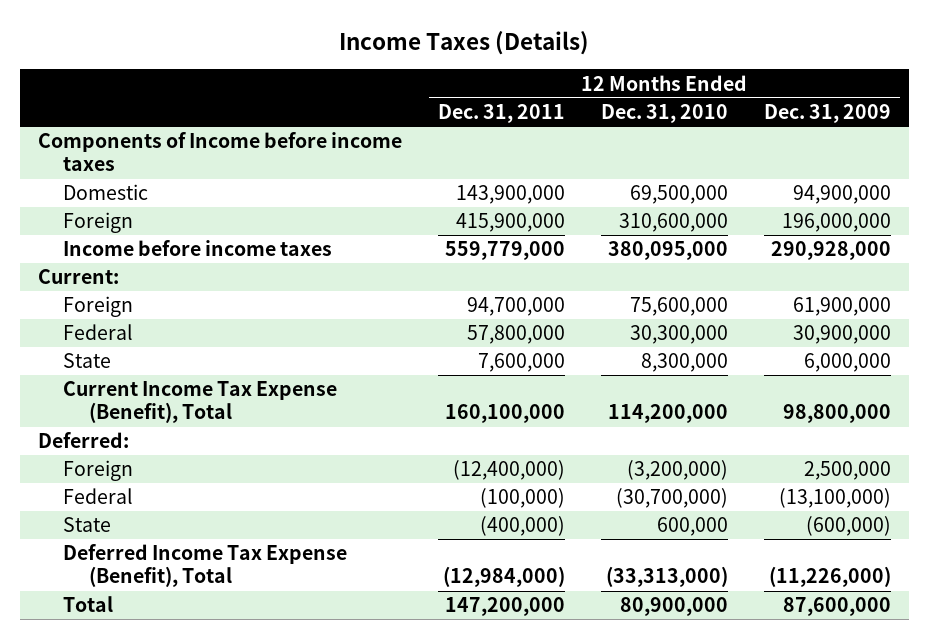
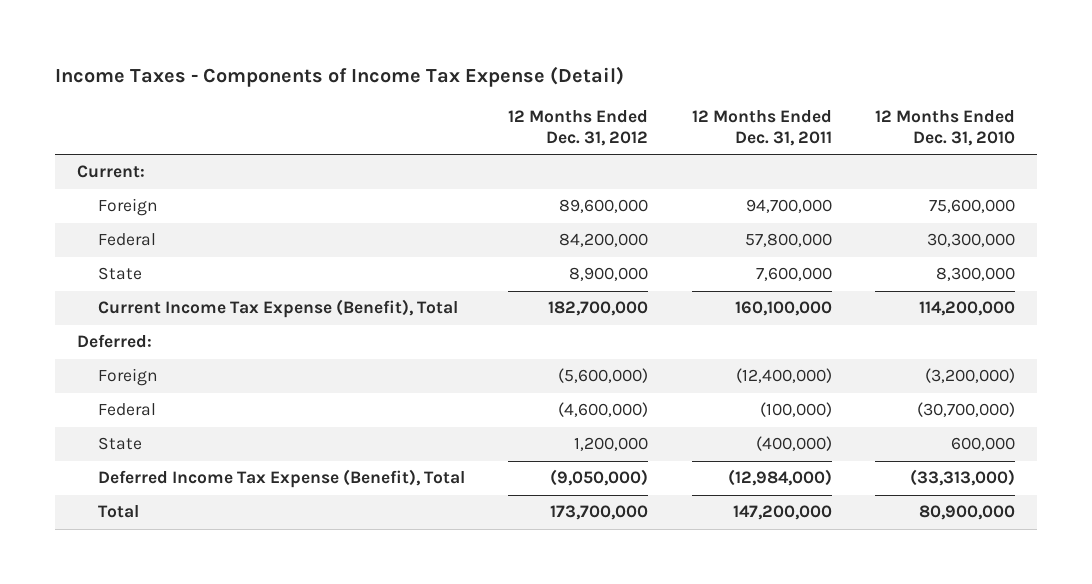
[339,30,590,55] Income Taxes (Details) -> [55,66,625,88] Income Taxes - Components of Income Tax Expense (Detail)
[763,104,891,124] Dec. 31, 2009 -> none
none -> [508,109,649,146] 12 Months Ended Dec. 31, 2012
[37,132,402,172] Components of Income before income taxes -> none
[63,184,149,201] Domestic -> none
[63,212,134,234] Foreign -> none
[63,240,333,257] Income before income taxes -> none

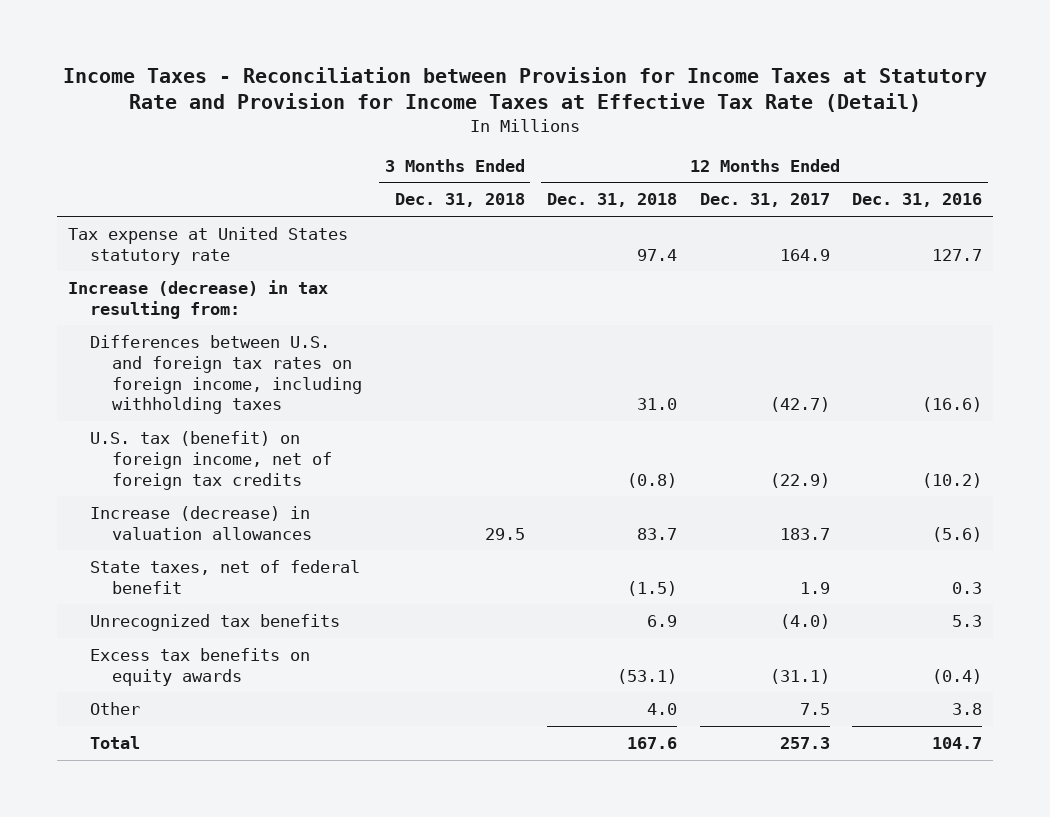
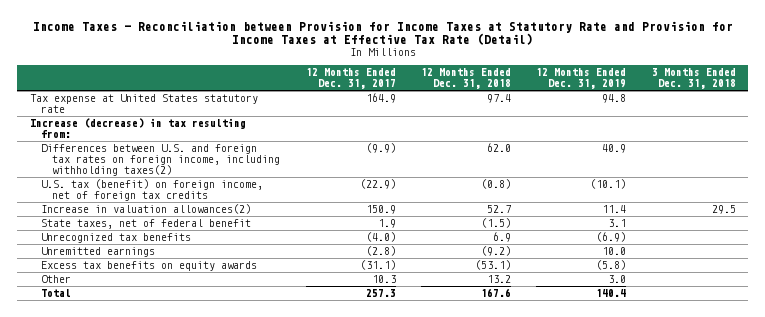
[852,193,983,208] Dec. 31, 2016 -> none
none -> [536,68,627,90] 12 Months Ended Dec. 31, 2019
[90,335,363,415] Differences between U.S. and foreign tax rates on foreign income, including withholding taxes -> [40,144,281,177] Differences between U.S. and foreign tax rates on foreign income, including withholding taxes(2)
[637,398,678,411] 31.0 -> [486,143,511,153] 62.0
[769,397,830,413] (42.7) -> [365,143,396,154] (9.9)
[90,506,313,540] Increase (decrease) in valuation allowances -> [40,204,251,215] Increase in valuation allowances(2)
[637,527,678,540] 83.7 -> [486,205,511,214] 52.7
[779,527,830,540] 183.7 -> [365,205,396,215] 150.9
none -> [40,247,155,258] Unremitted earnings
[647,703,678,716] 4.0 -> [486,275,511,284] 13.2
[799,703,830,716] 7.5 -> [371,275,396,284] 10.3

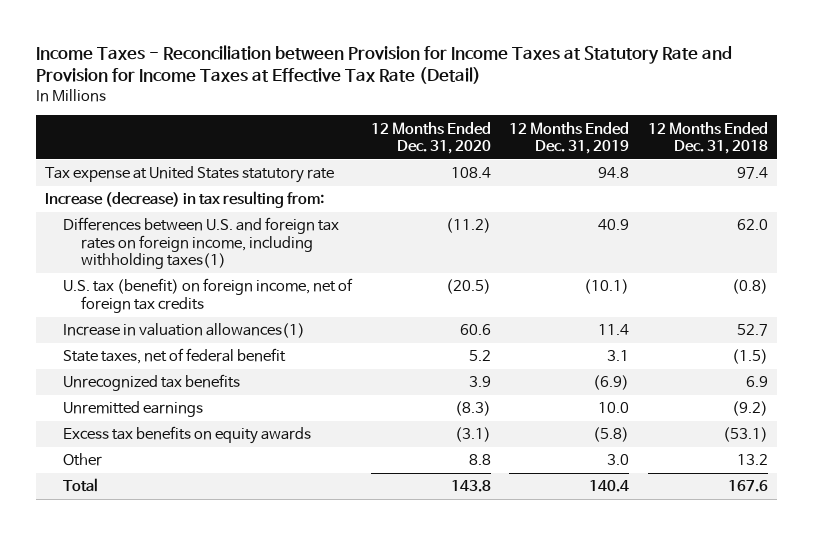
[305,68,396,90] 12 Months Ended Dec. 31, 2017 -> none
[651,68,736,90] 3 Months Ended Dec. 31, 2018 -> none
none -> [370,121,491,154] 12 Months Ended Dec. 31, 2020
[40,144,281,177] Differences between U.S. and foreign tax rates on foreign income, including withholding taxes(2) -> [63,217,340,269] Differences between U.S. and foreign tax rates on foreign income, including withholding taxes(1)
[40,204,251,215] Increase in valuation allowances(2) -> [63,323,306,339] Increase in valuation allowances(1)

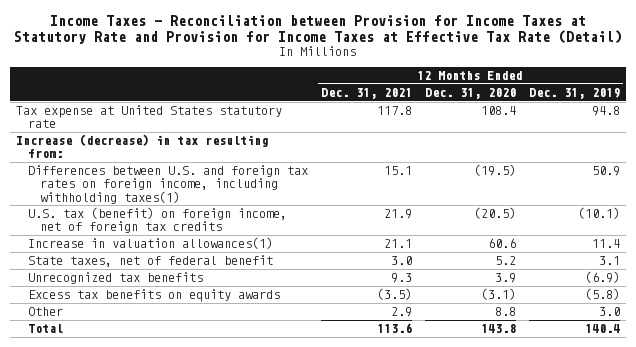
[647,121,768,154] 12 Months Ended Dec. 31, 2018 -> none
none -> [321,88,413,100] Dec. 31, 2021
[445,218,491,234] (11.2) -> [473,164,516,177] (19.5)
[598,219,630,231] 40.9 -> [591,166,620,177] 50.9
[63,401,204,418] Unremitted earnings -> none

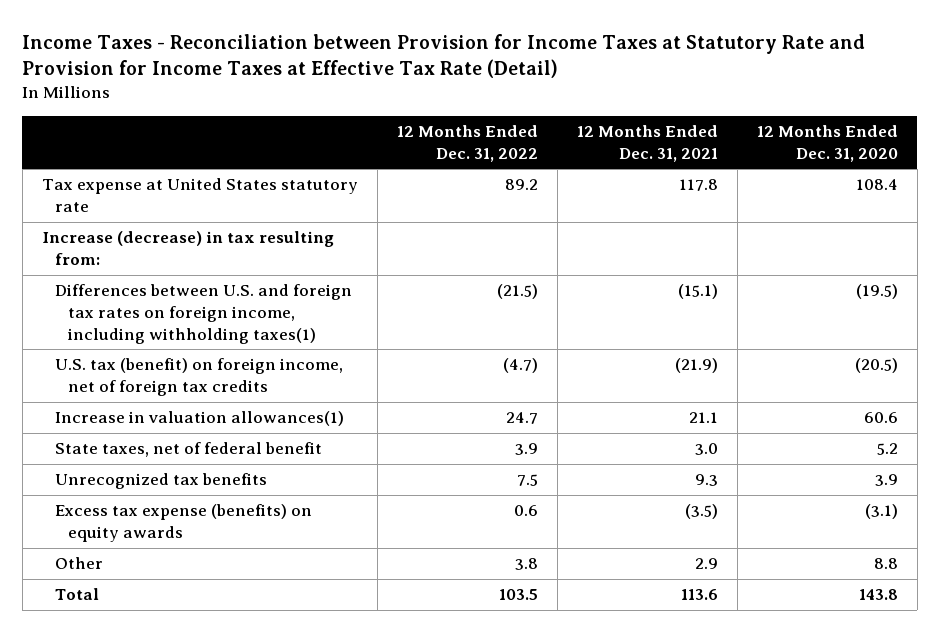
[528,88,620,100] Dec. 31, 2019 -> none
none -> [396,125,538,162] 12 Months Ended Dec. 31, 2022
[384,166,413,176] 15.1 -> [677,284,718,300] (15.1)
[384,209,413,220] 21.9 -> [674,358,718,374] (21.9)
[28,289,281,303] Excess tax benefits on equity awards -> [54,504,312,543] Excess tax expense (benefits) on equity awards

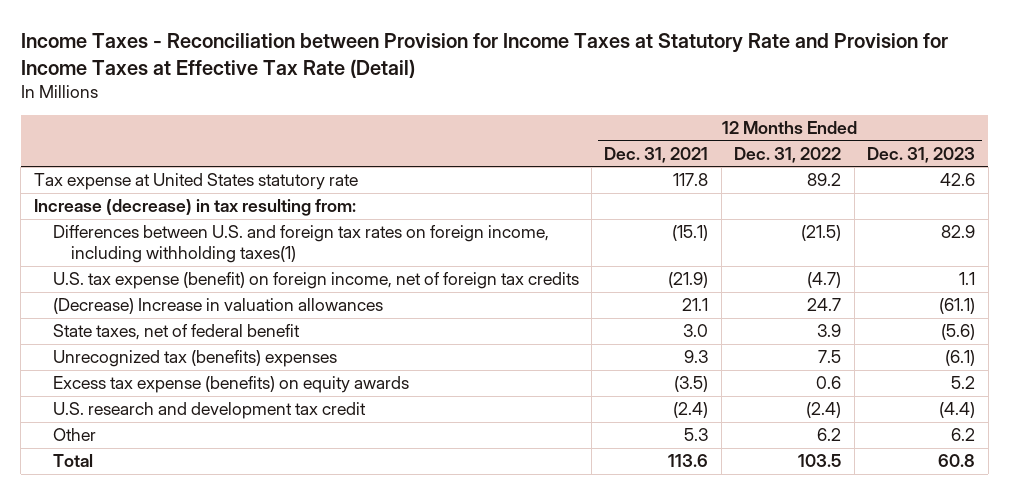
[756,125,898,162] 12 Months Ended Dec. 31, 2020 -> none
none -> [867,146,976,163] Dec. 31, 2023
[54,358,343,397] U.S. tax (benefit) on foreign income, net of foreign tax credits -> [52,272,579,290] U.S. tax expense (benefit) on foreign income, net of foreign tax credits
[54,411,344,427] Increase in valuation allowances(1) -> [52,298,383,315] (Decrease) Increase in valuation allowances
[54,473,267,490] Unrecognized tax benefits -> [52,350,337,368] Unrecognized tax (benefits) expenses
none -> [52,402,366,420] U.S. research and development tax credit
[514,558,538,571] 3.8 -> [817,428,842,442] 6.2
[694,558,718,570] 2.9 -> [684,428,709,442] 5.3

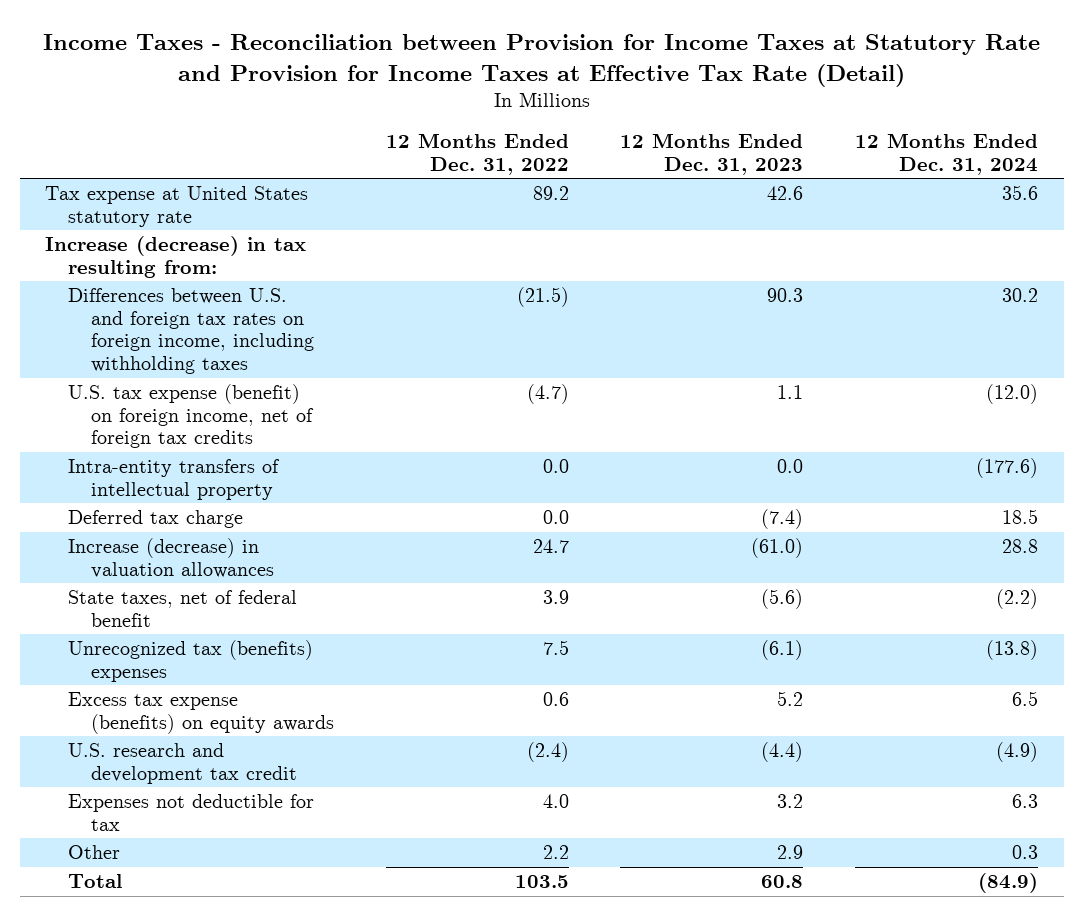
[604,146,709,163] Dec. 31, 2021 -> none
none -> [855,132,1039,175] 12 Months Ended Dec. 31, 2024
[52,225,549,264] Differences between U.S. and foreign tax rates on foreign income, including withholding taxes(1) -> [68,288,315,374] Differences between U.S. and foreign tax rates on foreign income, including withholding taxes
[941,225,976,239] 82.9 -> [767,288,804,303] 90.3
none -> [68,459,281,500] Intra-entity transfers of intellectual property
none -> [68,510,244,529] Deferred tax charge
[52,298,383,315] (Decrease) Increase in valuation allowances -> [68,538,275,578] Increase (decrease) in valuation allowances
[939,298,976,315] (61.1) -> [751,538,804,559] (61.0)
none -> [68,794,315,831] Expenses not deductible for tax
[817,428,842,442] 6.2 -> [542,845,569,860] 2.2
[951,428,976,442] 6.2 -> [777,845,804,860] 2.9

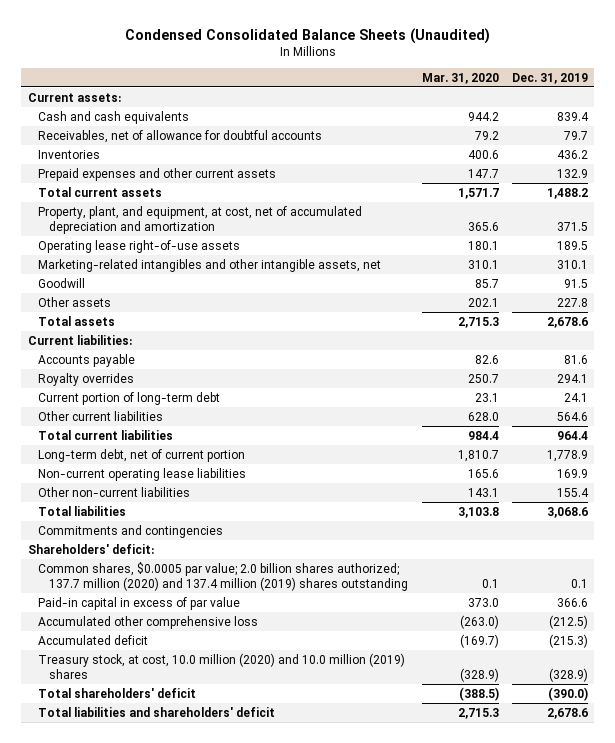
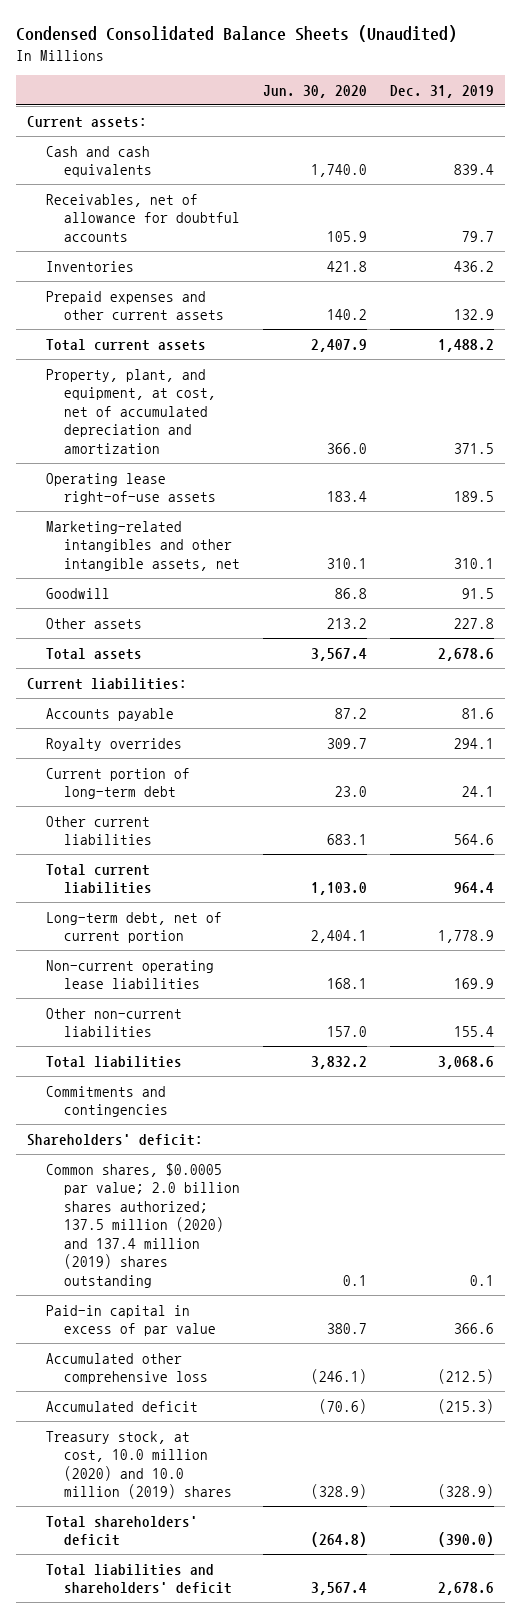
[421,72,499,84] Mar. 31, 2020 -> none
none -> [262,84,367,98] Jun. 30, 2020
[38,561,409,592] Common shares, $0.0005 par value; 2.0 billion shares authorized; 137.7 million (2020) and 137.4 million (2019) shares outstanding -> [45,1162,241,1288] Common shares, $0.0005 par value; 2.0 billion shares authorized; 137.5 million (2020) and 137.4 million (2019) shares outstanding

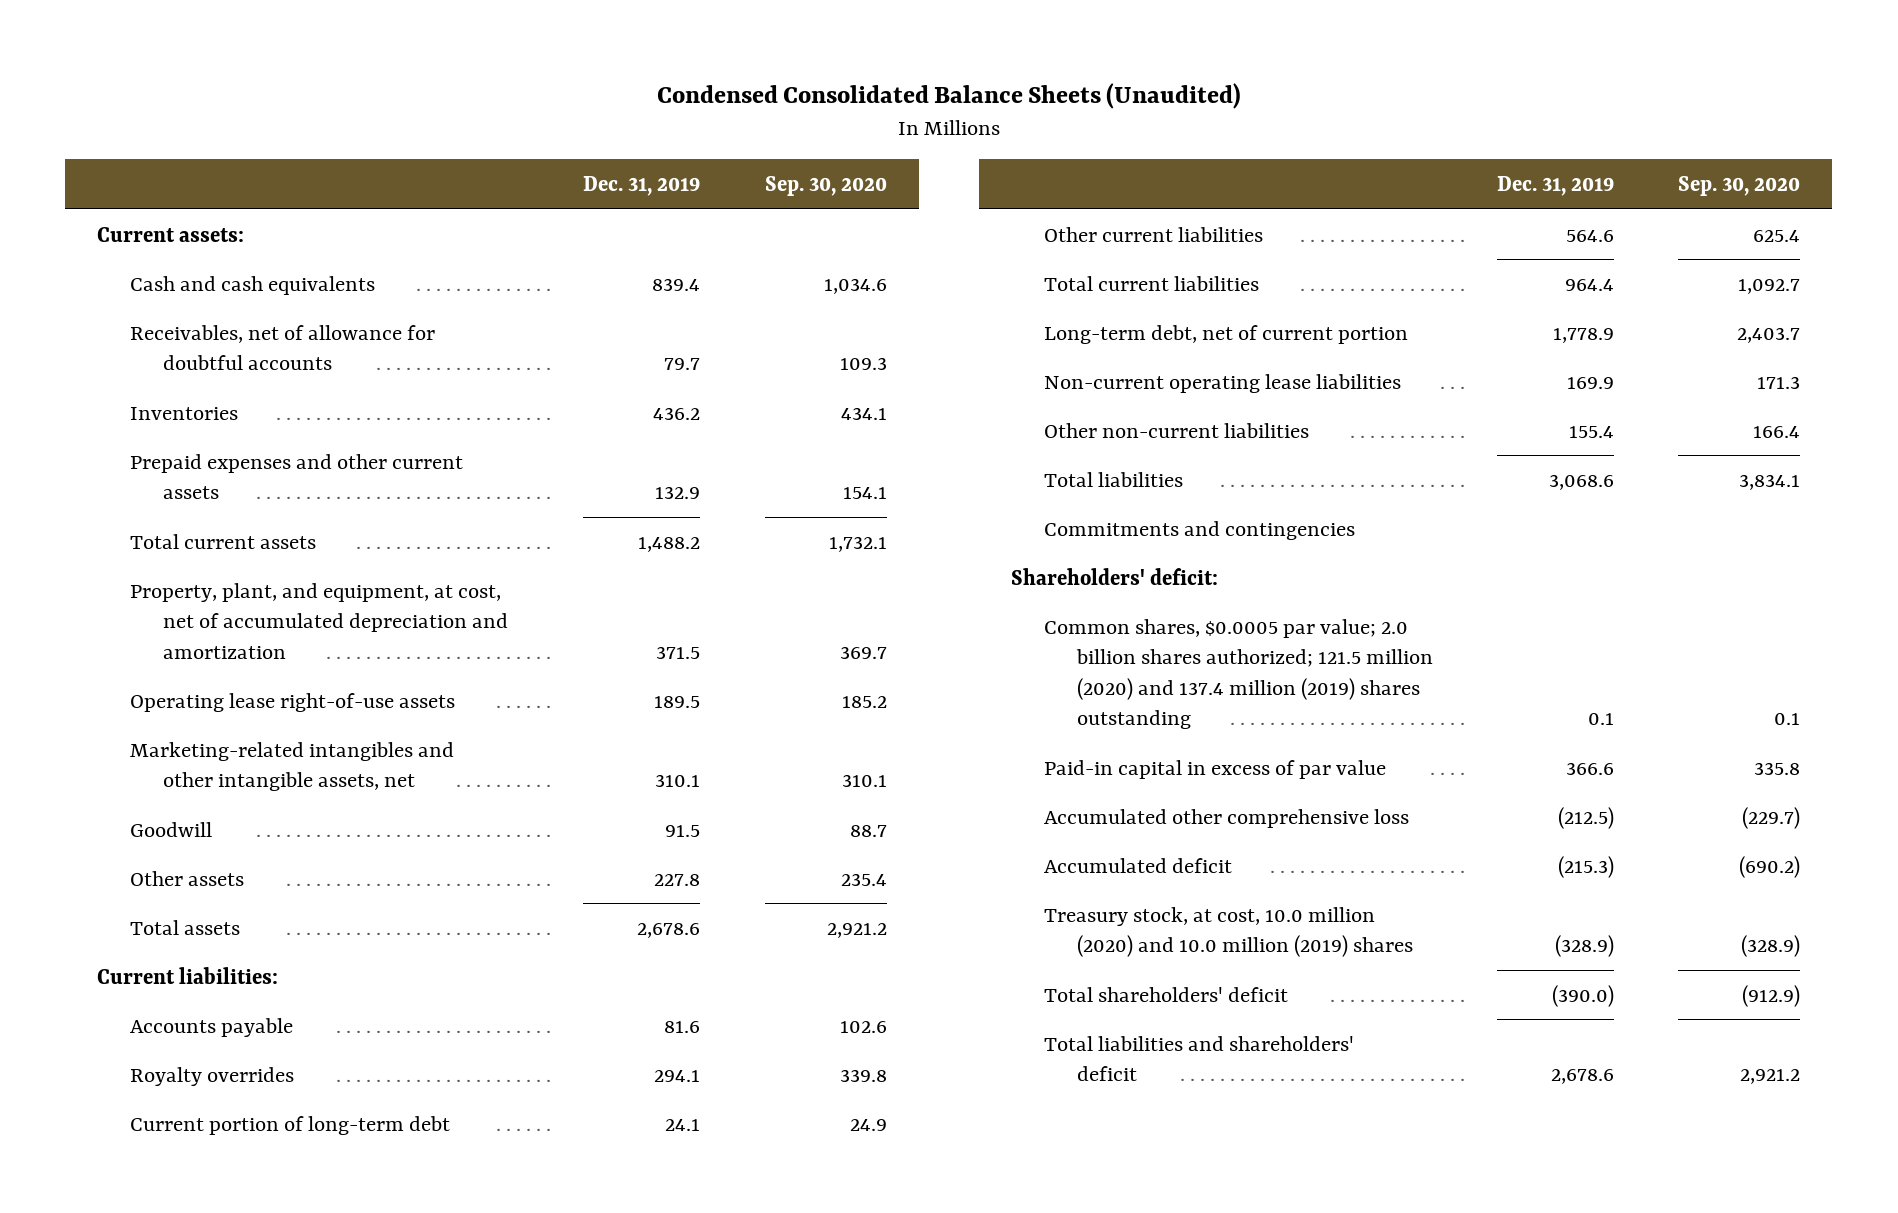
[262,84,367,98] Jun. 30, 2020 -> none
none -> [764,175,887,196] Sep. 30, 2020
[45,1162,241,1288] Common shares, $0.0005 par value; 2.0 billion shares authorized; 137.5 million (2020) and 137.4 million (2019) shares outstanding -> [1044,618,1434,730] Common shares, $0.0005 par value; 2.0 billion shares authorized; 121.5 million (2020) and 137.4 million (2019) shares outstanding

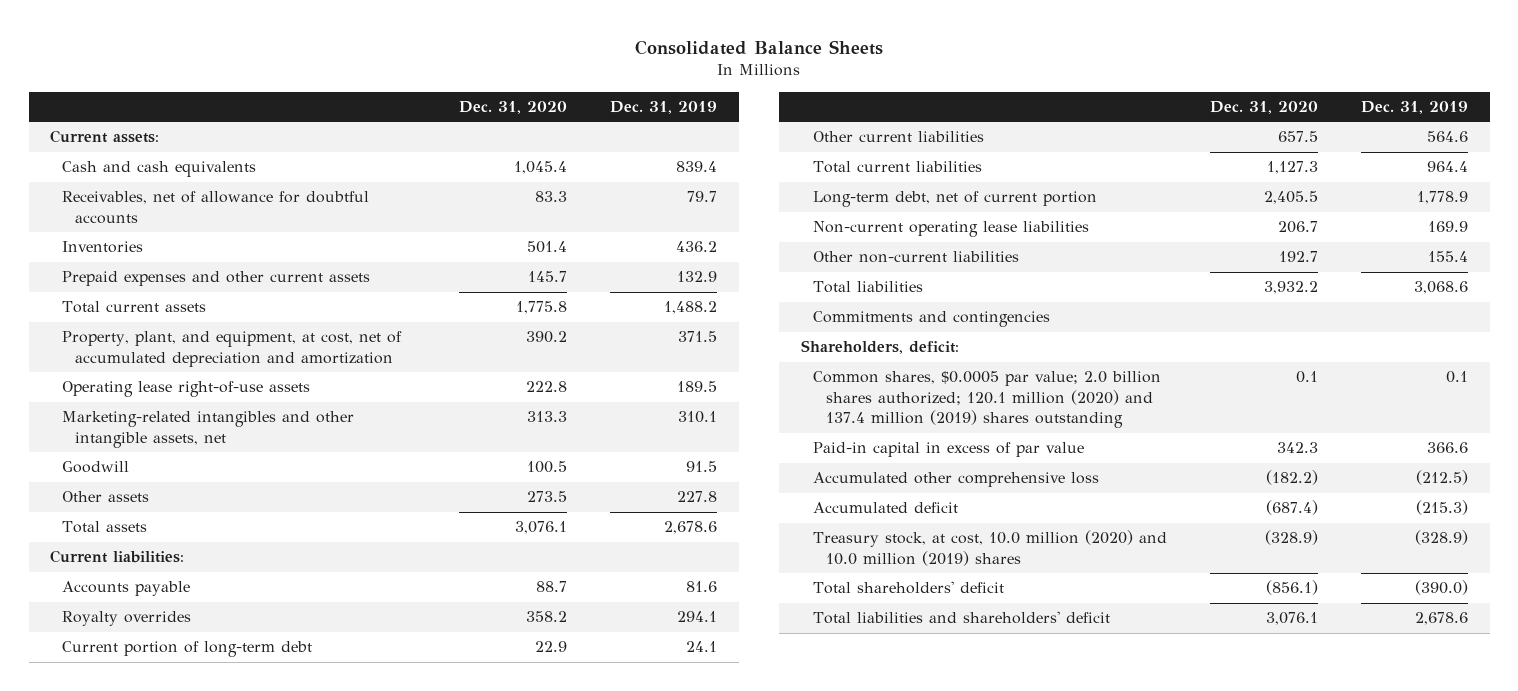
[656,82,1241,109] Condensed Consolidated Balance Sheets (Unaudited) -> [635,39,884,55] Consolidated Balance Sheets
[764,175,887,196] Sep. 30, 2020 -> none
none -> [459,101,568,115] Dec. 31, 2020
[1011,567,1219,585] Shareholders' deficit: -> [800,340,959,355] Shareholders, deficit:
[1044,618,1434,730] Common shares, $0.0005 par value; 2.0 billion shares authorized; 121.5 million (2020) and 137.4 million (2019) shares outstanding -> [813,371,1162,429] Common shares, $0.0005 par value; 2.0 billion shares authorized; 120.1 million (2020) and 137.4 million (2019) shares outstanding

